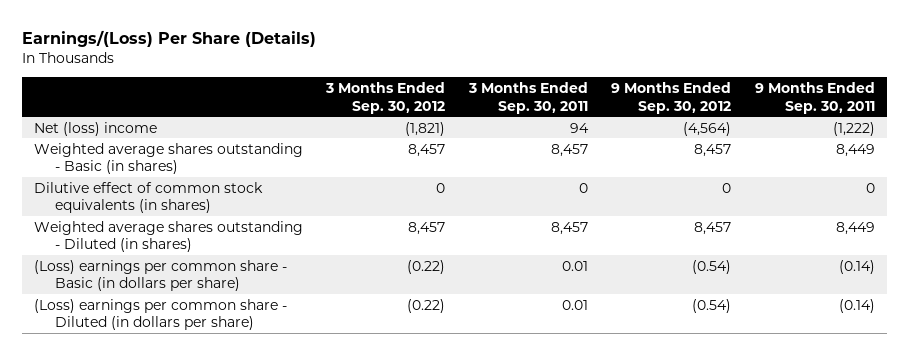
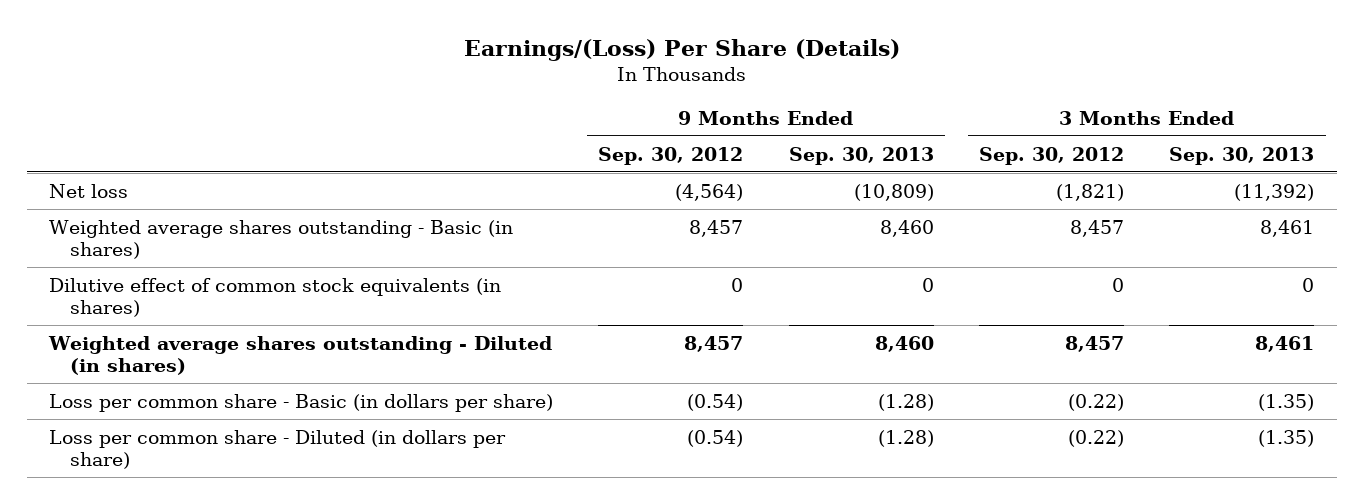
[467,81,588,114] 3 Months Ended Sep. 30, 2011 -> none
[754,81,875,114] 9 Months Ended Sep. 30, 2011 -> none
none -> [788,146,934,165] Sep. 30, 2013
none -> [1169,146,1315,165] Sep. 30, 2013
[33,121,157,136] Net (loss) income -> [49,183,129,198] Net loss
[33,259,287,292] (Loss) earnings per common share - Basic (in dollars per share) -> [49,393,554,412] Loss per common share - Basic (in dollars per share)
[33,298,287,331] (Loss) earnings per common share - Diluted (in dollars per share) -> [49,429,507,470] Loss per common share - Diluted (in dollars per share)

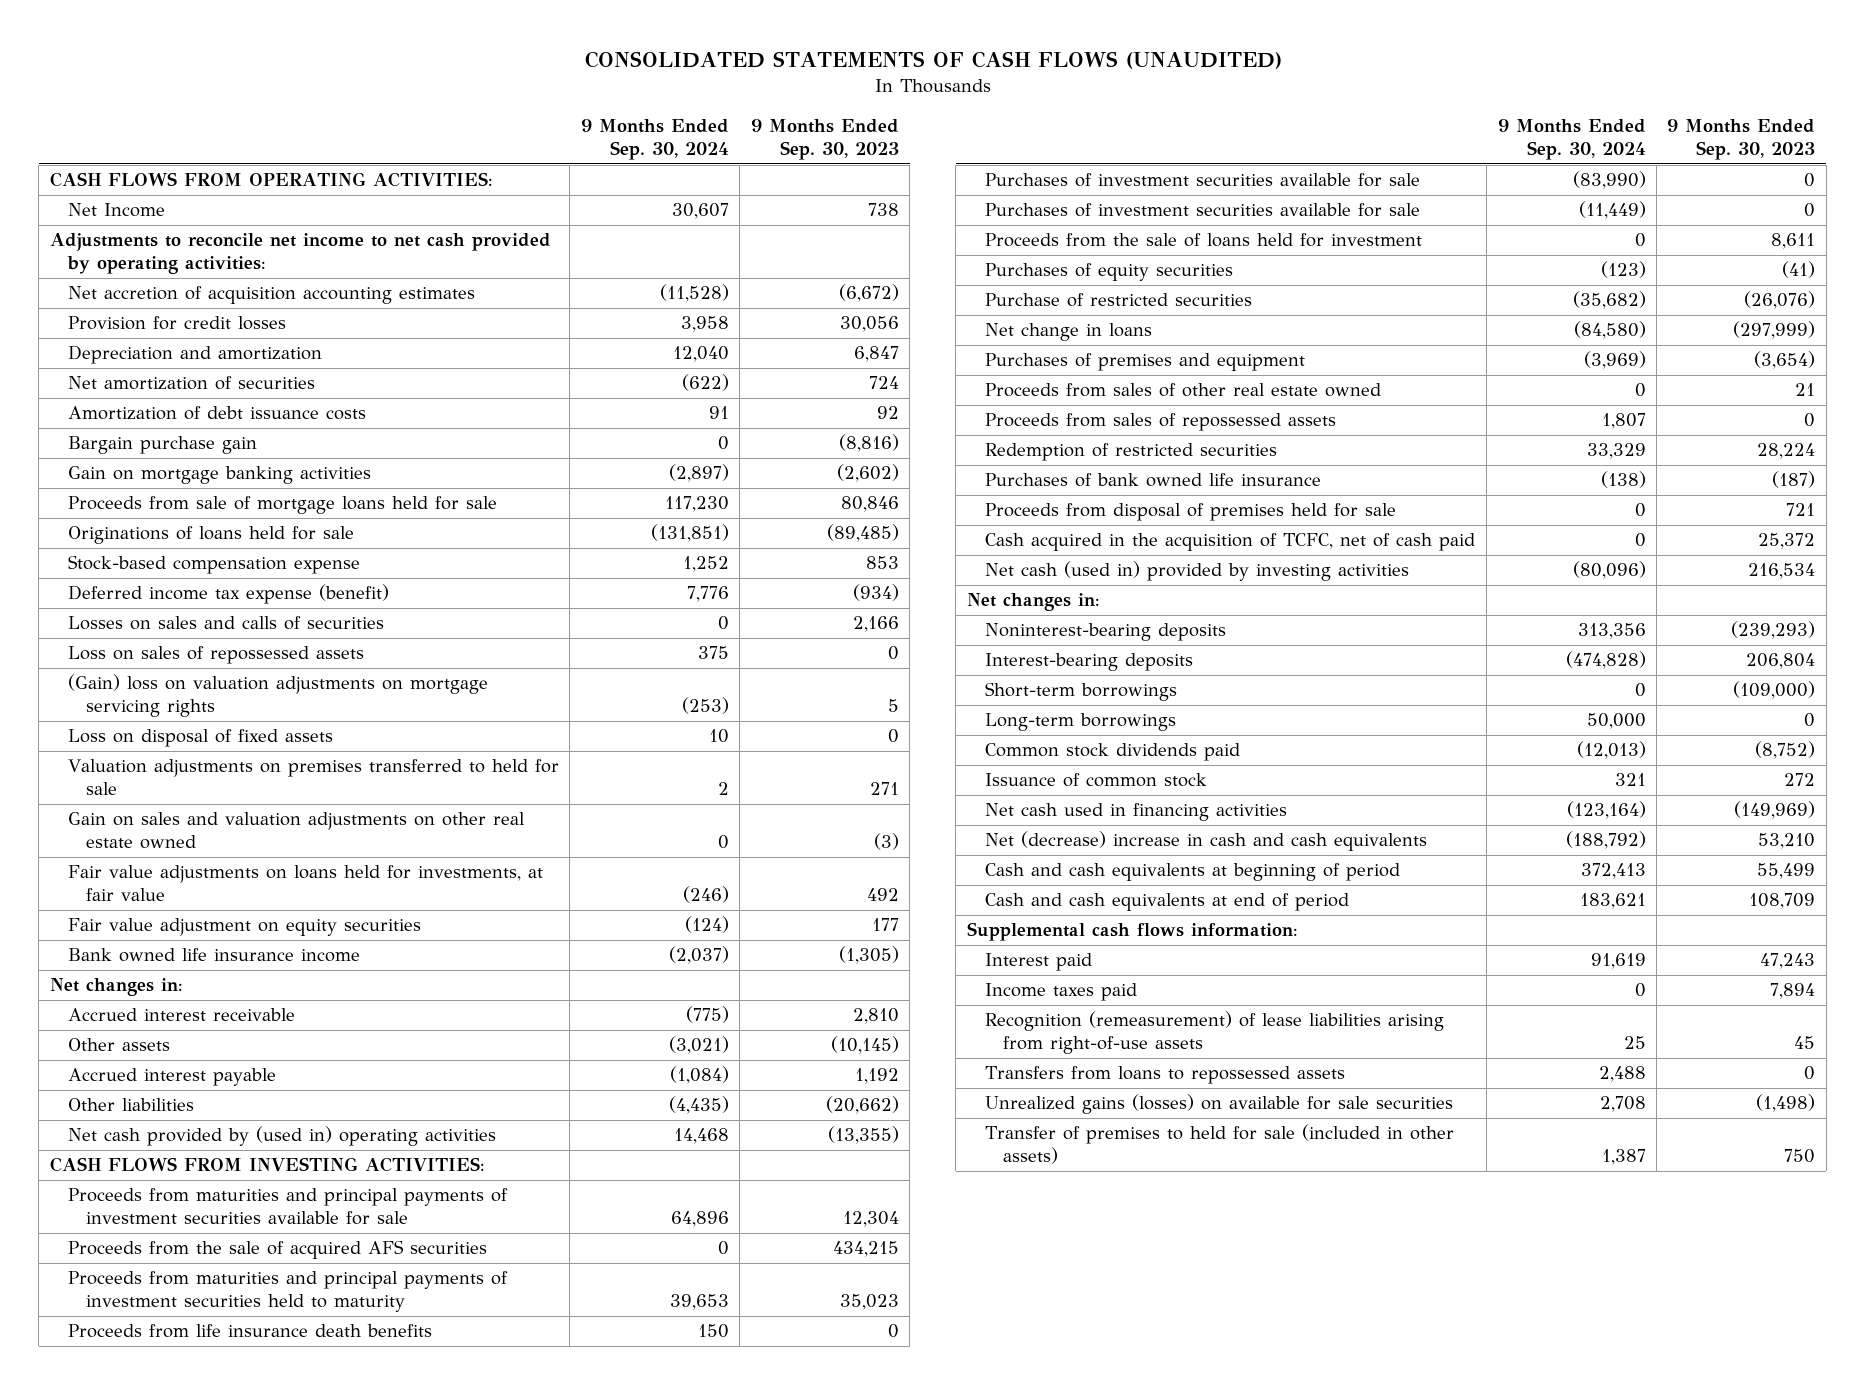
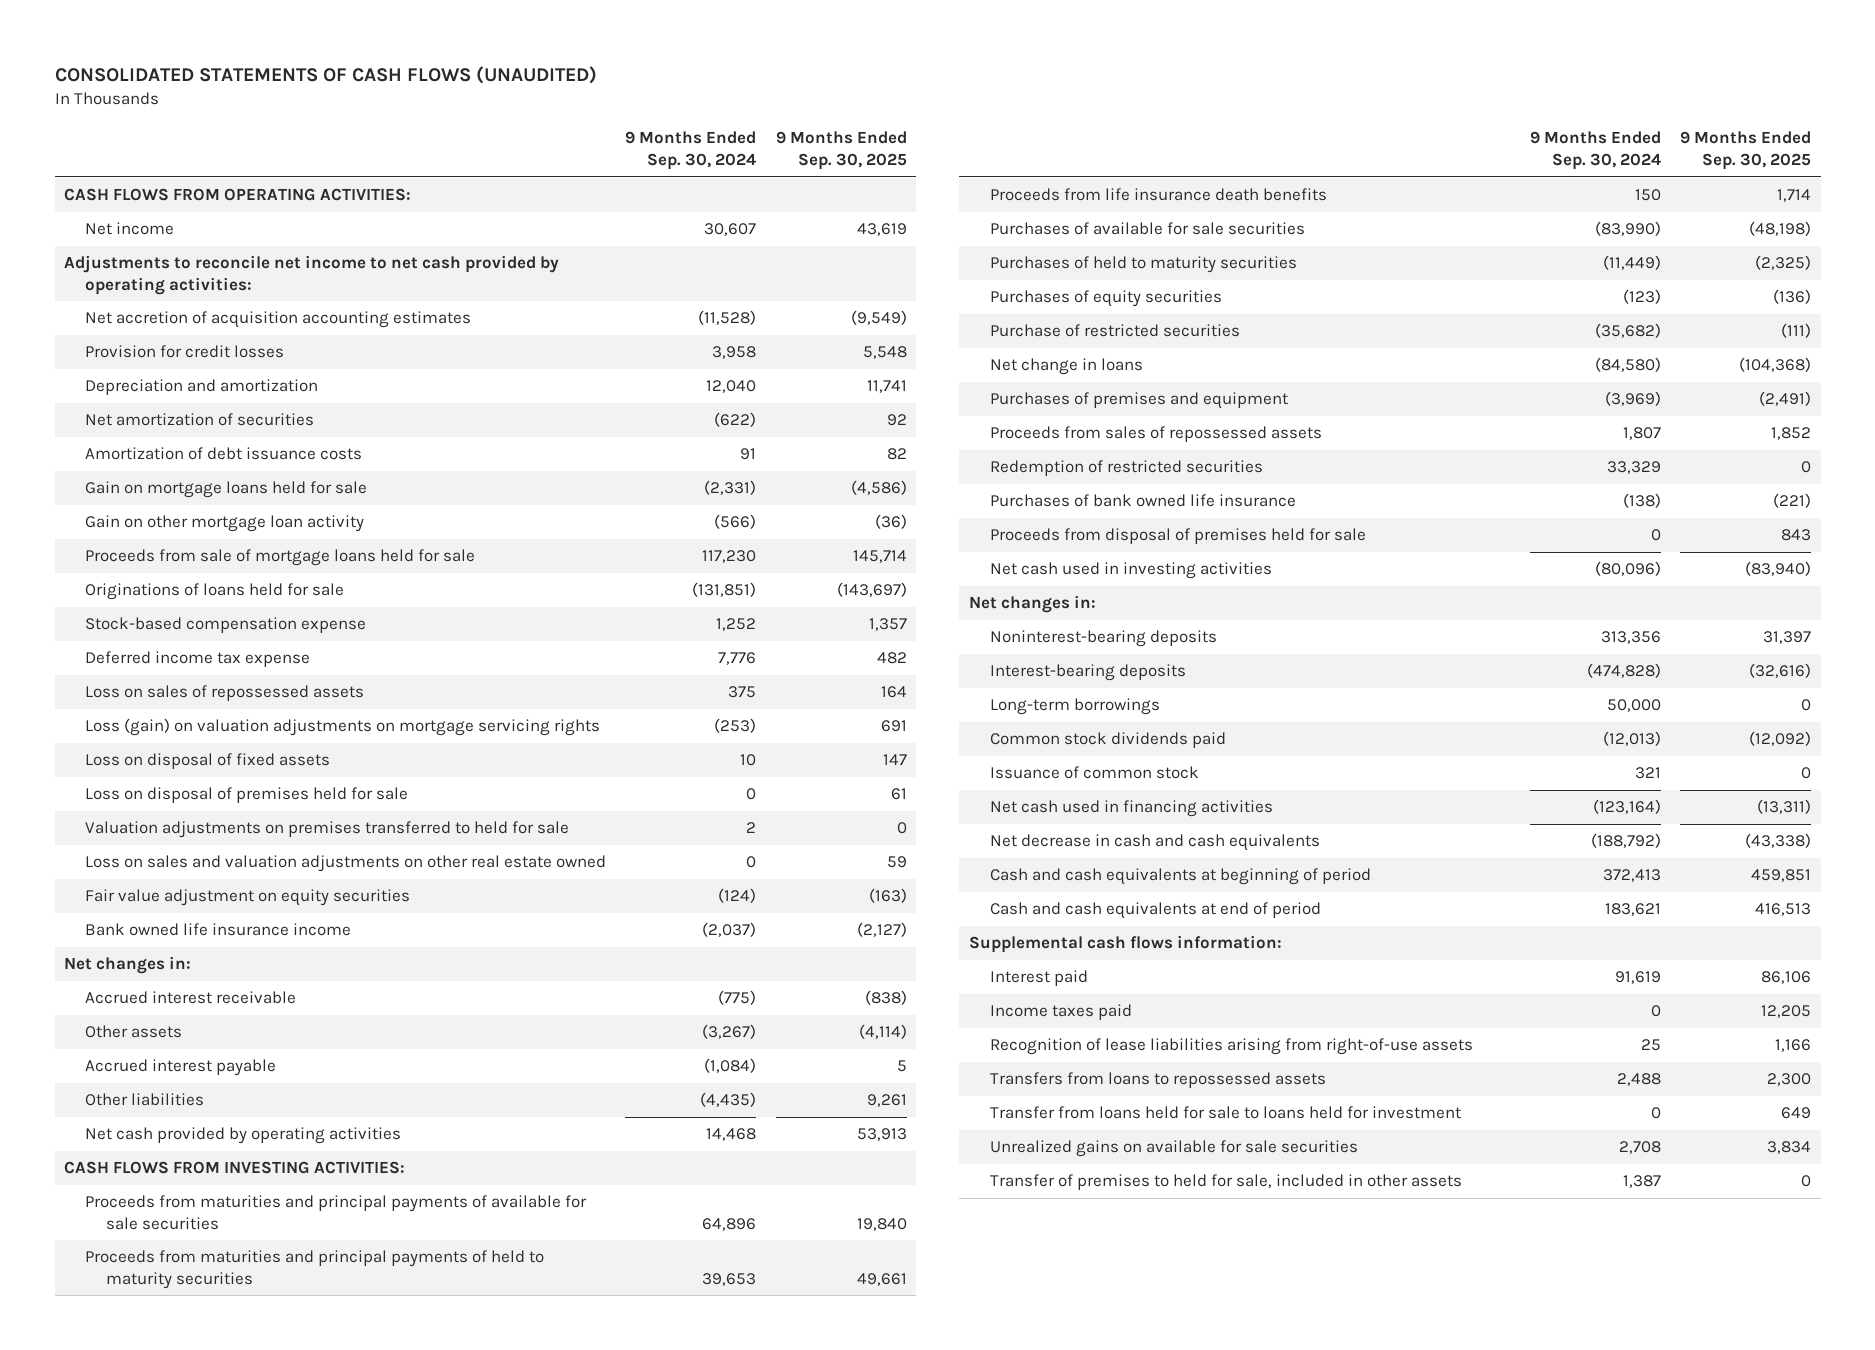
[750,119,899,161] 9 Months Ended Sep. 30, 2023 -> none
none -> [775,131,907,170] 9 Months Ended Sep. 30, 2025
[67,203,165,218] Net Income -> [85,222,175,236] Net income
[67,436,257,455] Bargain purchase gain -> none
[67,466,371,485] Gain on mortgage banking activities -> [85,481,368,499] Gain on mortgage loans held for sale
[668,464,729,483] (2,897) -> [704,480,757,496] (2,331)
none -> [85,515,365,533] Gain on other mortgage loan activity
[67,616,384,631] Losses on sales and calls of securities -> none
[67,584,389,605] Deferred income tax expense (benefit) -> [85,651,311,668] Deferred income tax expense
[67,674,488,718] (Gain) loss on valuation adjustments on mortgage servicing rights -> [85,718,601,737] Loss (gain) on valuation adjustments on mortgage servicing rights
none -> [85,787,409,804] Loss on disposal of premises held for sale
[67,865,543,902] Fair value adjustments on loans held for investments, at fair value -> none
[67,812,525,850] Gain on sales and valuation adjustments on other real estate owned -> [85,855,607,873] Loss on sales and valuation adjustments on other real estate owned
[668,1036,729,1055] (3,021) -> [702,1024,757,1040] (3,267)
[67,1126,496,1147] Net cash provided by (used in) operating activities -> [85,1127,402,1145] Net cash provided by operating activities
[67,1240,487,1260] Proceeds from the sale of acquired AFS securities -> none
[67,1188,508,1226] Proceeds from maturities and principal payments of investment securities available for sale -> [85,1195,588,1230] Proceeds from maturities and principal payments of available for sale securities
[67,1271,508,1313] Proceeds from maturities and principal payments of investment securities held to maturity -> [85,1250,545,1289] Proceeds from maturities and principal payments of held to maturity securities
[984,233,1422,248] Proceeds from the sale of loans held for investment -> none
[984,173,1420,188] Purchases of investment securities available for sale -> [989,222,1305,236] Purchases of available for sale securities
[984,203,1420,218] Purchases of investment securities available for sale -> [989,256,1297,274] Purchases of held to maturity securities
[984,383,1381,398] Proceeds from sales of other real estate owned -> none
[984,533,1475,552] Cash acquired in the acquisition of TCFC, net of cash paid -> none
[984,561,1409,582] Net cash (used in) provided by investing activities -> [989,562,1272,580] Net cash used in investing activities
[984,682,1177,702] Short-term borrowings -> none
[984,831,1427,852] Net (decrease) increase in cash and cash equivalents -> [989,834,1320,852] Net decrease in cash and cash equivalents
[984,1011,1444,1055] Recognition (remeasurement) of lease liabilities arising from right-of-use assets -> [989,1038,1473,1056] Recognition of lease liabilities arising from right-of-use assets
none -> [989,1106,1461,1120] Transfer from loans held for sale to loans held for investment
[984,1094,1453,1115] Unrealized gains (losses) on available for sale securities -> [989,1140,1358,1158] Unrealized gains on available for sale securities
[984,1124,1454,1165] Transfer of premises to held for sale (included in other assets) -> [989,1174,1462,1191] Transfer of premises to held for sale, included in other assets

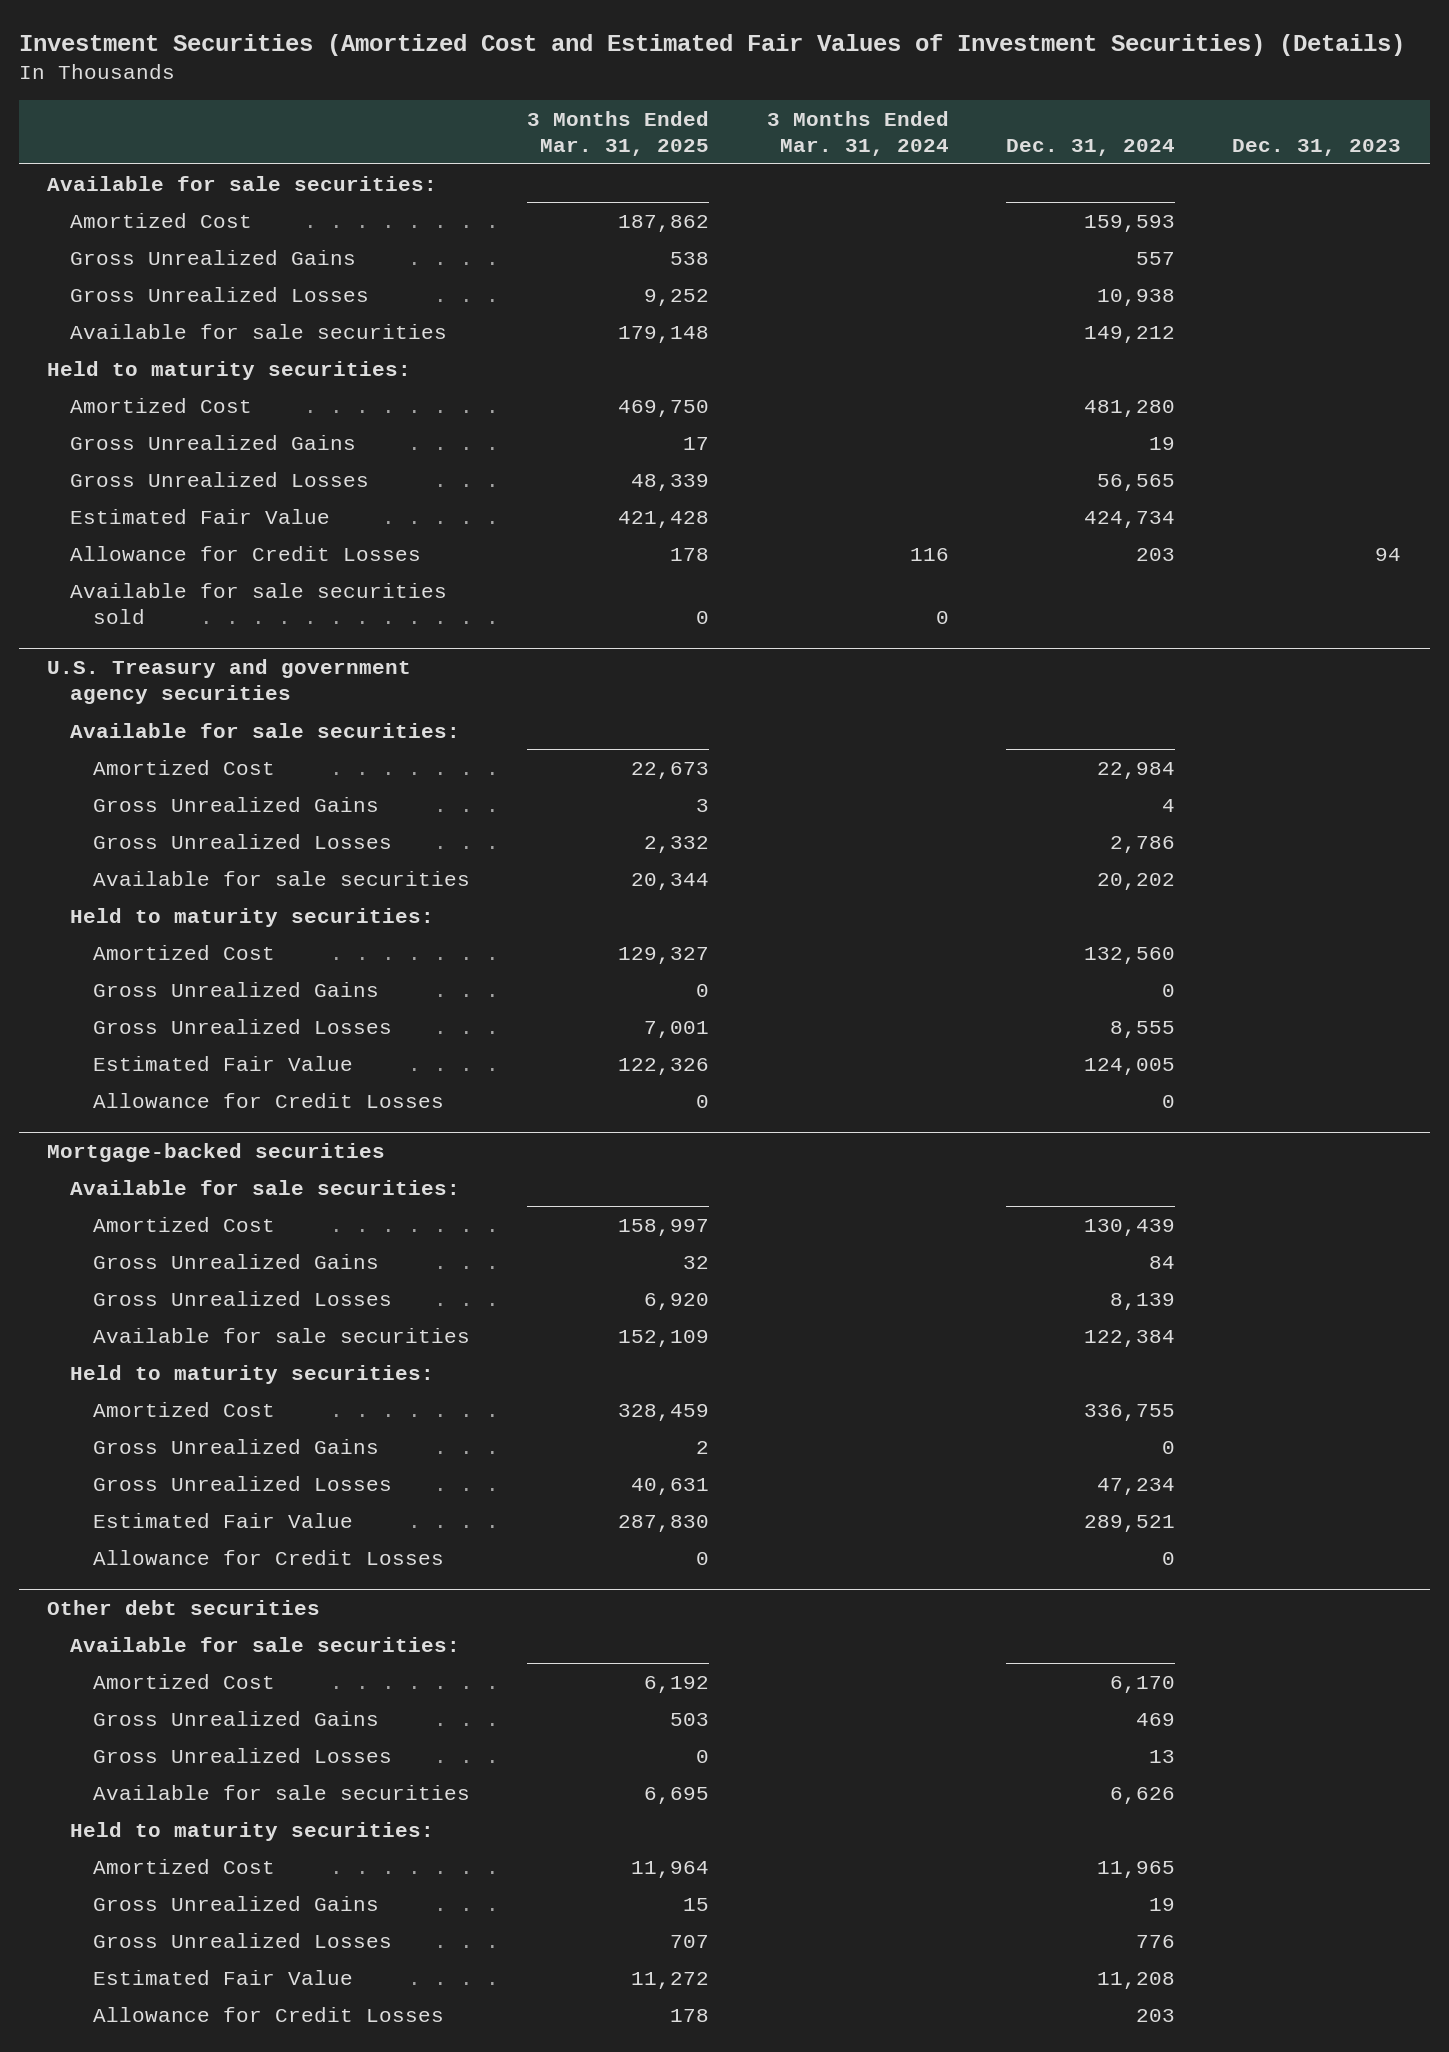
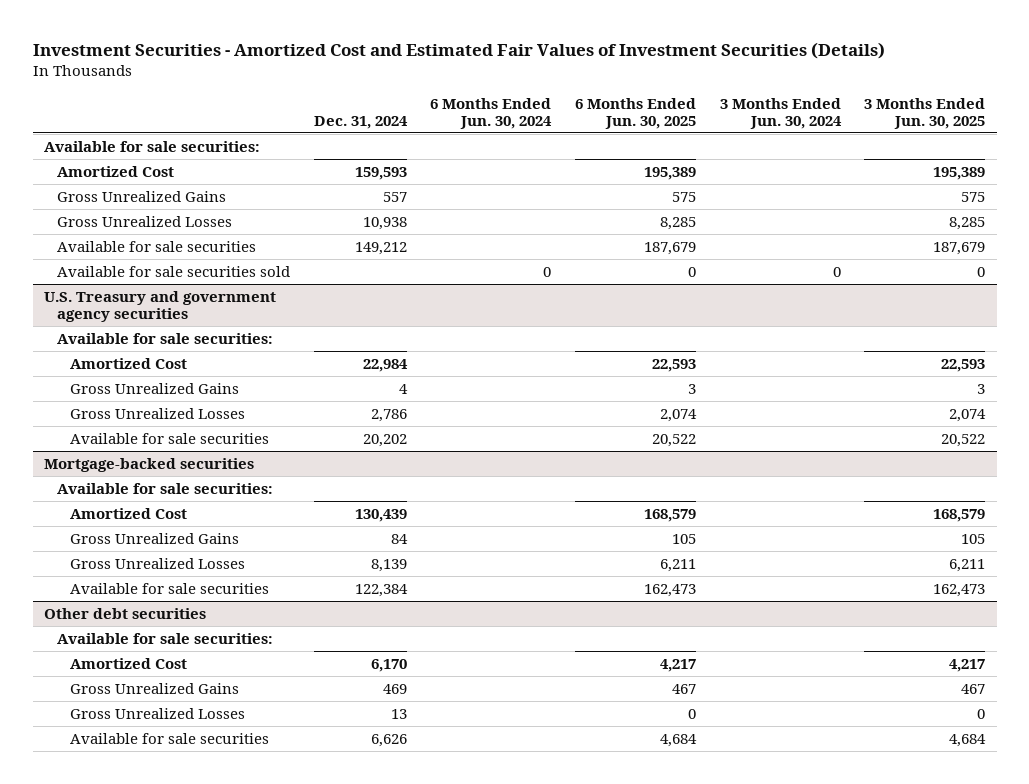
[18,34,1405,57] Investment Securities (Amortized Cost and Estimated Fair Values of Investment Securities) (Details) -> [32,41,885,59] Investment Securities - Amortized Cost and Estimated Fair Values of Investment Securities (Details)
[527,110,710,156] 3 Months Ended Mar. 31, 2025 -> none
[766,110,949,156] 3 Months Ended Mar. 31, 2024 -> none
[1232,138,1402,156] Dec. 31, 2023 -> none
none -> [430,97,553,129] 6 Months Ended Jun. 30, 2024
none -> [575,97,697,129] 6 Months Ended Jun. 30, 2025
none -> [719,97,842,129] 3 Months Ended Jun. 30, 2024
none -> [864,97,986,129] 3 Months Ended Jun. 30, 2025
[47,360,412,380] Held to maturity securities: -> none
[70,397,253,413] Amortized Cost -> none
[70,434,357,450] Gross Unrealized Gains -> none
[70,471,370,487] Gross Unrealized Losses -> none
[70,508,331,524] Estimated Fair Value -> none
[70,545,422,561] Allowance for Credit Losses -> none
[70,907,435,927] Held to maturity securities: -> none
[92,944,275,960] Amortized Cost -> none
[92,981,379,997] Gross Unrealized Gains -> none
[92,1018,392,1034] Gross Unrealized Losses -> none
[92,1055,353,1071] Estimated Fair Value -> none
[92,1092,444,1108] Allowance for Credit Losses -> none
[70,1364,435,1384] Held to maturity securities: -> none
[92,1401,275,1417] Amortized Cost -> none
[92,1438,379,1454] Gross Unrealized Gains -> none
[92,1475,392,1491] Gross Unrealized Losses -> none
[92,1512,353,1528] Estimated Fair Value -> none
[92,1549,444,1565] Allowance for Credit Losses -> none
[70,1821,435,1841] Held to maturity securities: -> none
[92,1858,275,1874] Amortized Cost -> none
[92,1895,379,1911] Gross Unrealized Gains -> none
[92,1932,392,1948] Gross Unrealized Losses -> none
[92,1969,353,1985] Estimated Fair Value -> none
[92,2006,444,2022] Allowance for Credit Losses -> none

